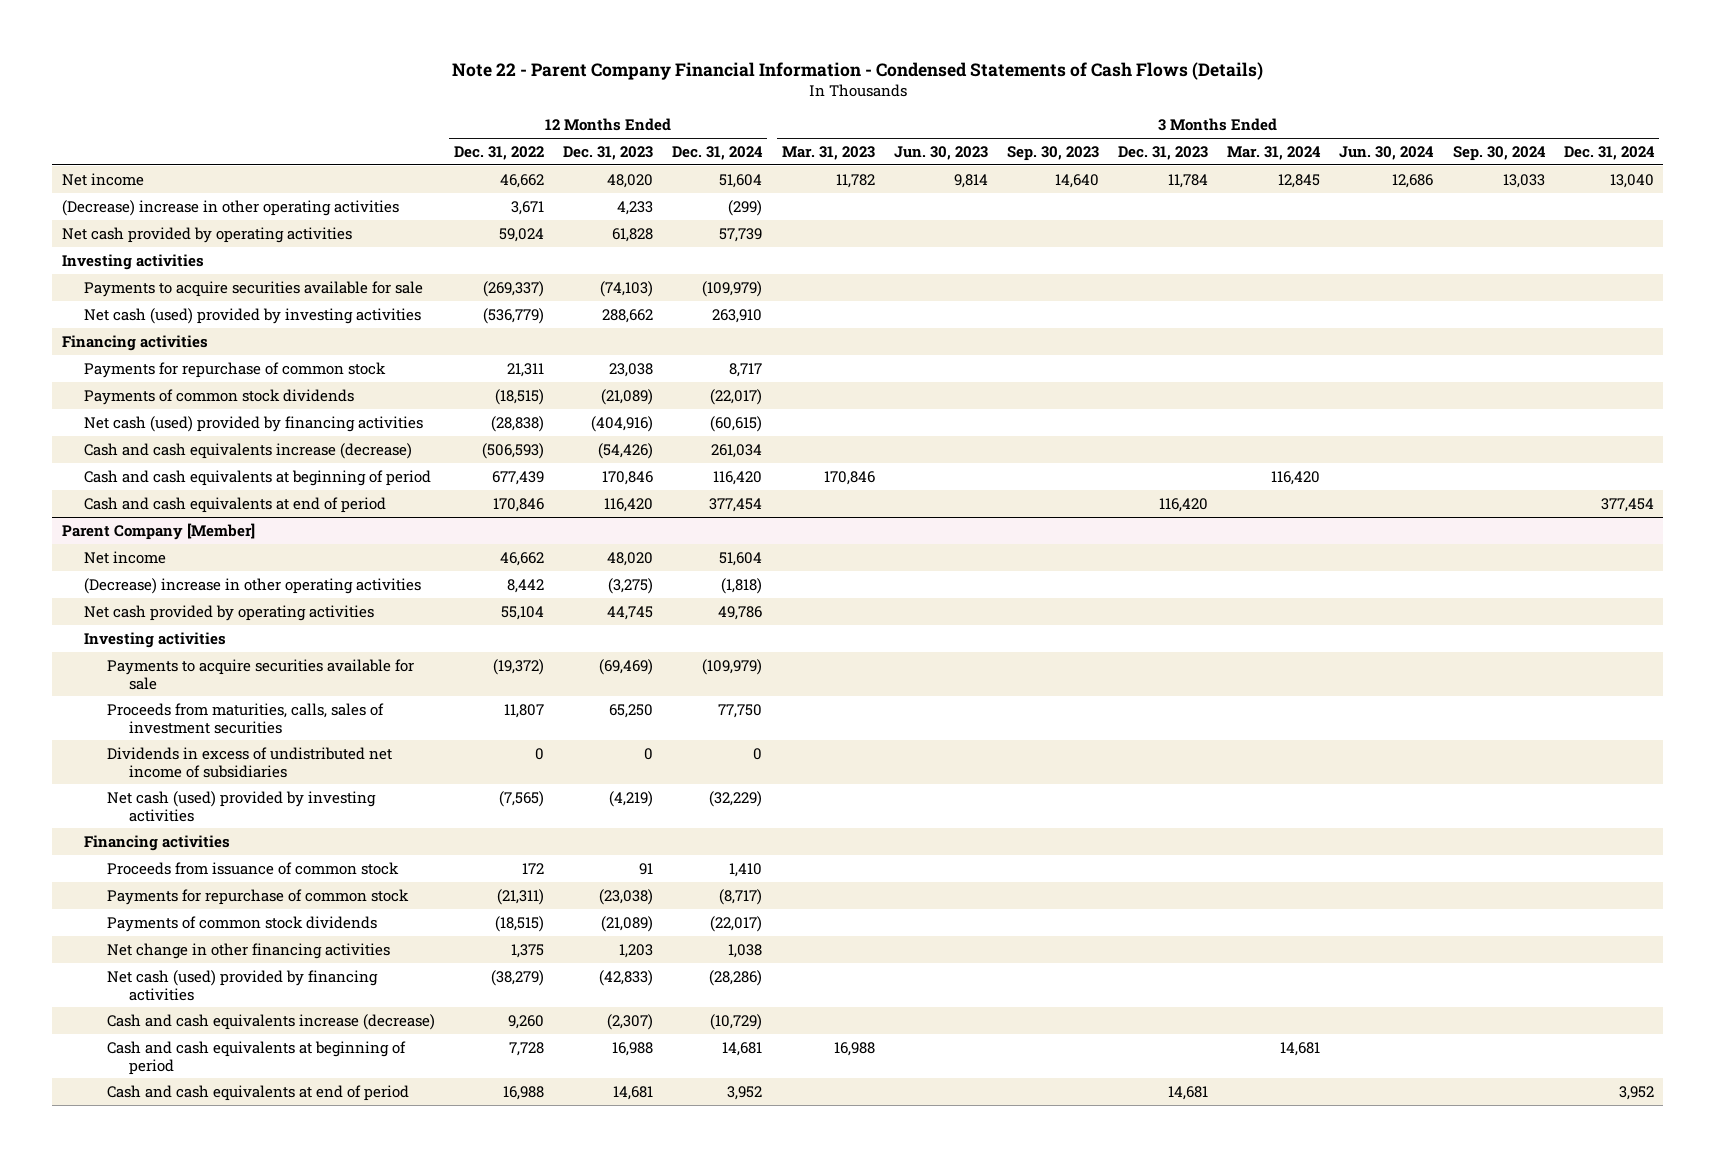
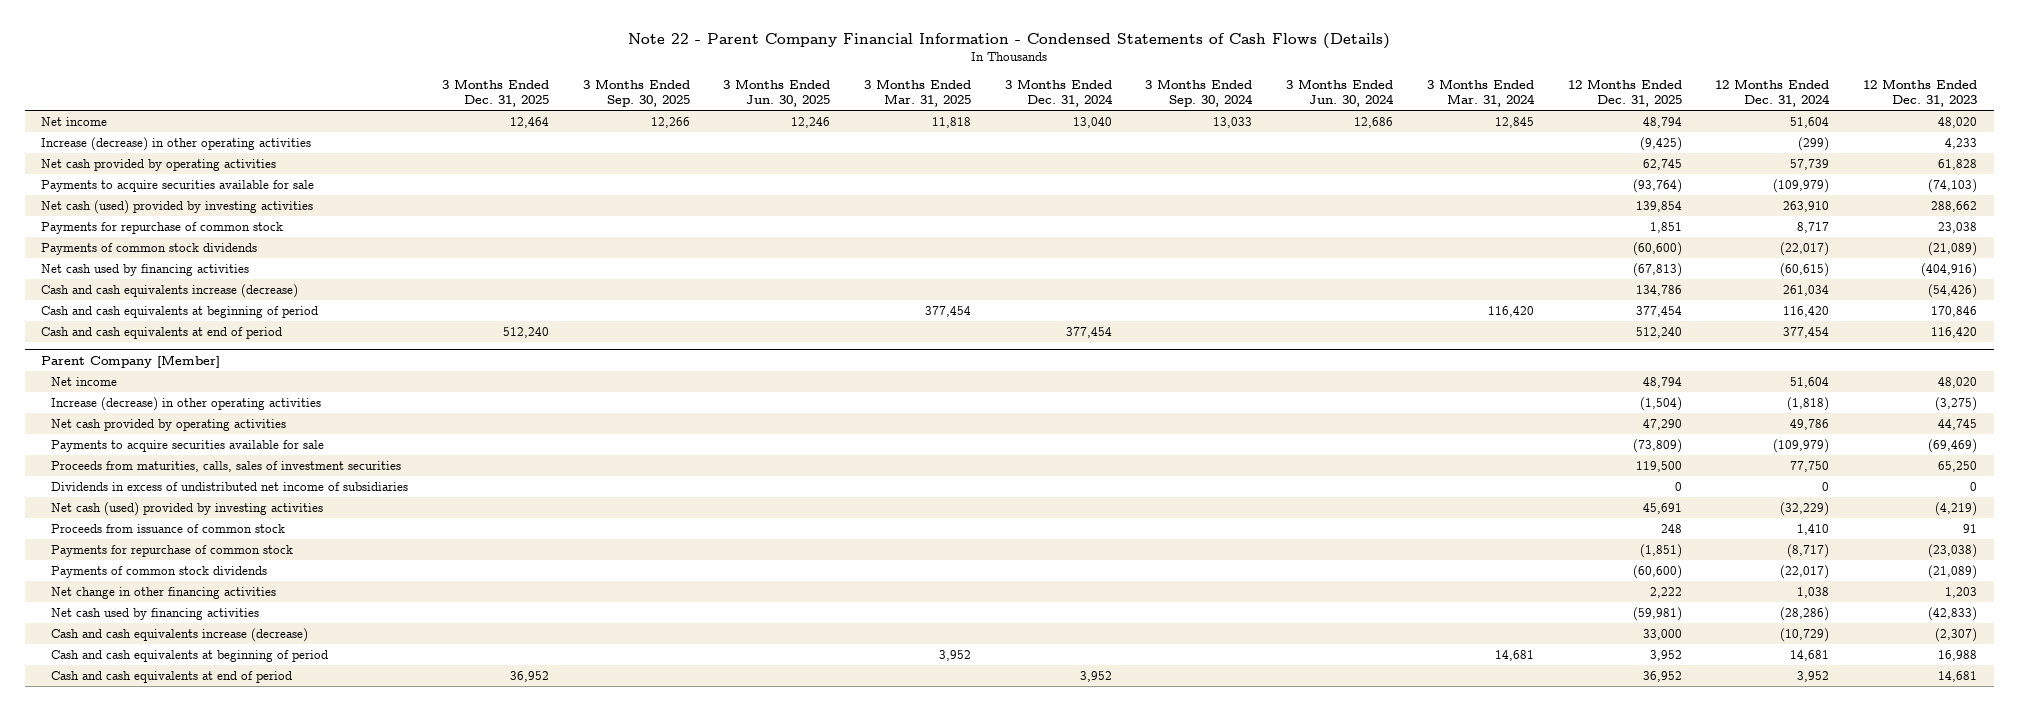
[454,145,545,160] Dec. 31, 2022 -> none
[781,145,875,160] Mar. 31, 2023 -> none
[893,145,988,160] Jun. 30, 2023 -> none
[1006,145,1099,161] Sep. 30, 2023 -> none
[1118,145,1209,160] Dec. 31, 2023 -> none
none -> [441,78,549,107] 3 Months Ended Dec. 31, 2025
none -> [582,78,690,107] 3 Months Ended Sep. 30, 2025
none -> [723,78,831,107] 3 Months Ended Jun. 30, 2025
none -> [864,78,972,107] 3 Months Ended Mar. 31, 2025
none -> [1567,78,1682,107] 12 Months Ended Dec. 31, 2025
[61,199,399,216] (Decrease) increase in other operating activities -> [41,137,312,152] Increase (decrease) in other operating activities
[61,253,204,270] Investing activities -> none
[61,334,208,351] Financing activities -> none
[84,415,424,432] Net cash (used) provided by financing activities -> [41,264,250,277] Net cash used by financing activities
[84,577,422,594] (Decrease) increase in other operating activities -> [51,397,322,412] Increase (decrease) in other operating activities
[84,631,227,648] Investing activities -> none
[84,834,231,851] Financing activities -> none
[106,969,378,1001] Net cash (used) provided by financing activities -> [51,608,260,621] Net cash used by financing activities

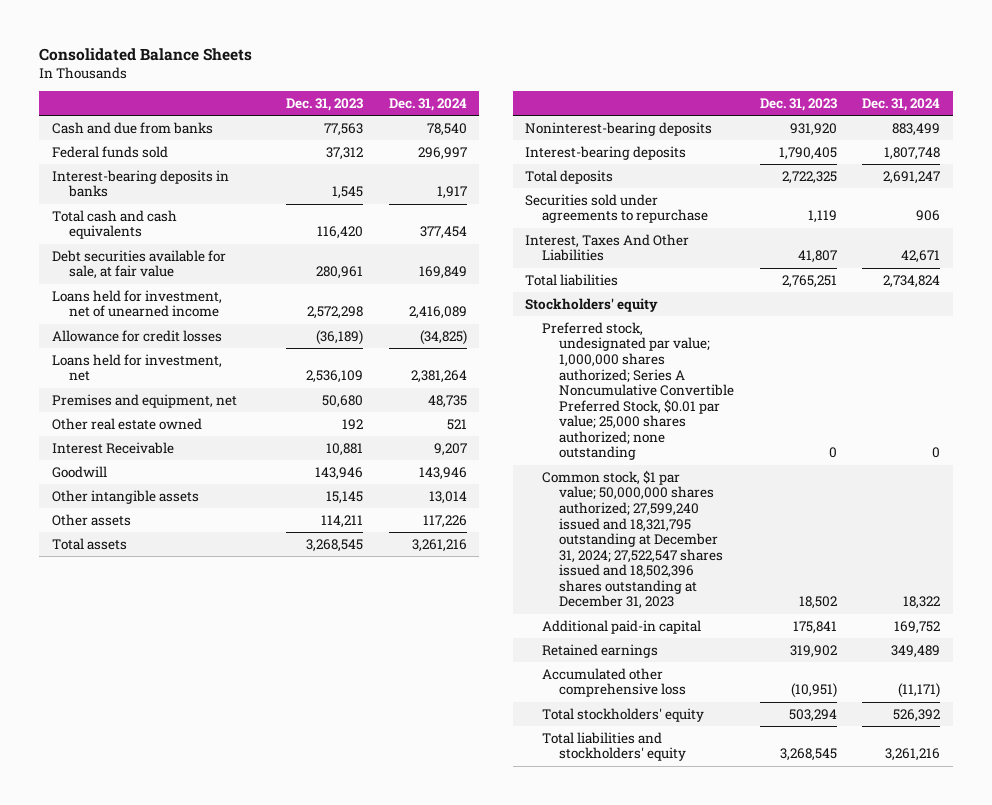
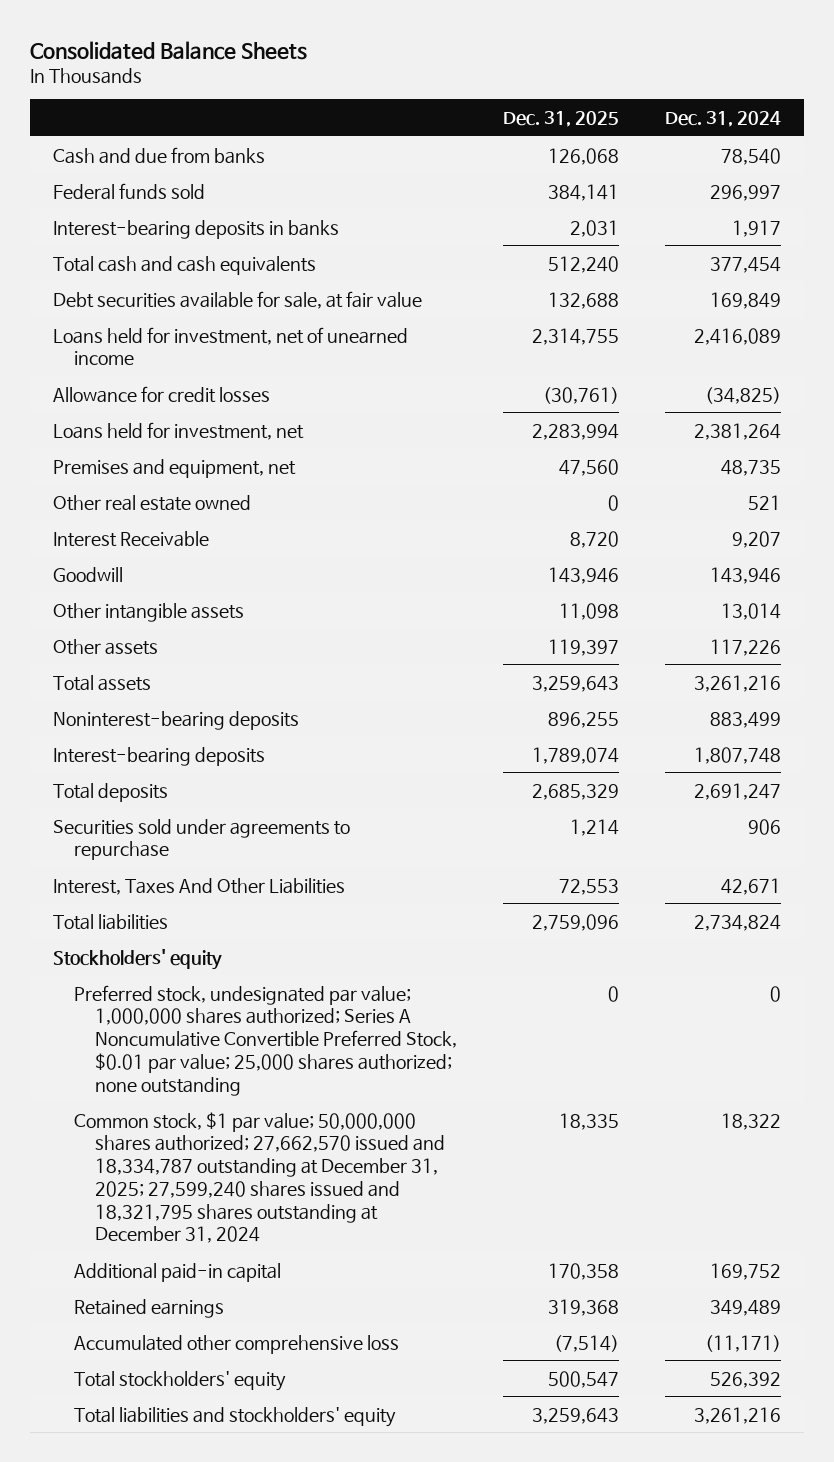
[286,98,364,112] Dec. 31, 2023 -> none
none -> [502,111,619,128] Dec. 31, 2025
[542,469,724,610] Common stock, $1 par value; 50,000,000 shares authorized; 27,599,240 issued and 18,321,795 outstanding at December 31, 2024; 27,522,547 shares issued and 18,502,396 shares outstanding at December 31, 2023 -> [73,1111,445,1244] Common stock, $1 par value; 50,000,000 shares authorized; 27,662,570 issued and 18,334,787 outstanding at December 31, 2025; 27,599,240 shares issued and 18,321,795 shares outstanding at December 31, 2024

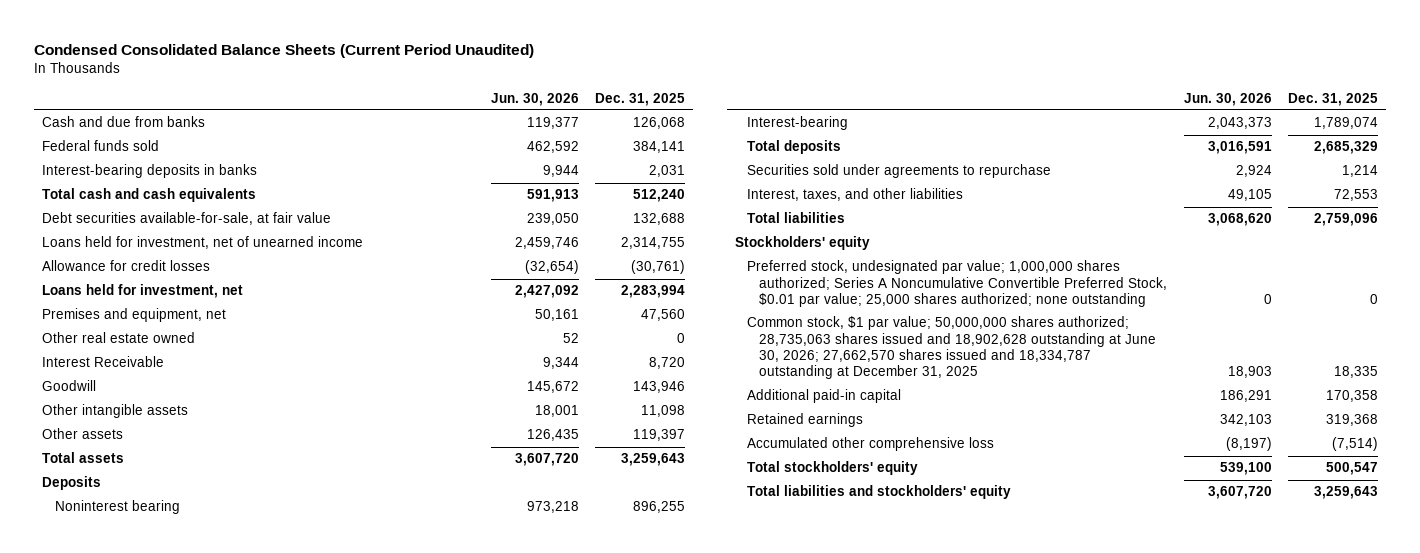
[30,40,308,60] Consolidated Balance Sheets -> [34,43,535,58] Condensed Consolidated Balance Sheets (Current Period Unaudited)
[664,111,781,128] Dec. 31, 2024 -> none
none -> [491,92,580,106] Jun. 30, 2026
[53,290,423,309] Debt securities available for sale, at fair value -> [42,212,332,226] Debt securities available-for-sale, at fair value
none -> [42,476,102,491] Deposits
[53,710,300,730] Noninterest-bearing deposits -> [54,500,180,515] Noninterest bearing
[53,746,266,766] Interest-bearing deposits -> [747,116,849,131] Interest-bearing
[53,877,346,895] Interest, Taxes And Other Liabilities -> [747,188,964,202] Interest, taxes, and other liabilities
[73,1111,445,1244] Common stock, $1 par value; 50,000,000 shares authorized; 27,662,570 issued and 18,334,787 outstanding at December 31, 2025; 27,599,240 shares issued and 18,321,795 shares outstanding at December 31, 2024 -> [747,316,1157,380] Common stock, $1 par value; 50,000,000 shares authorized; 28,735,063 shares issued and 18,902,628 outstanding at June 30, 2026; 27,662,570 shares issued and 18,334,787 outstanding at December 31, 2025

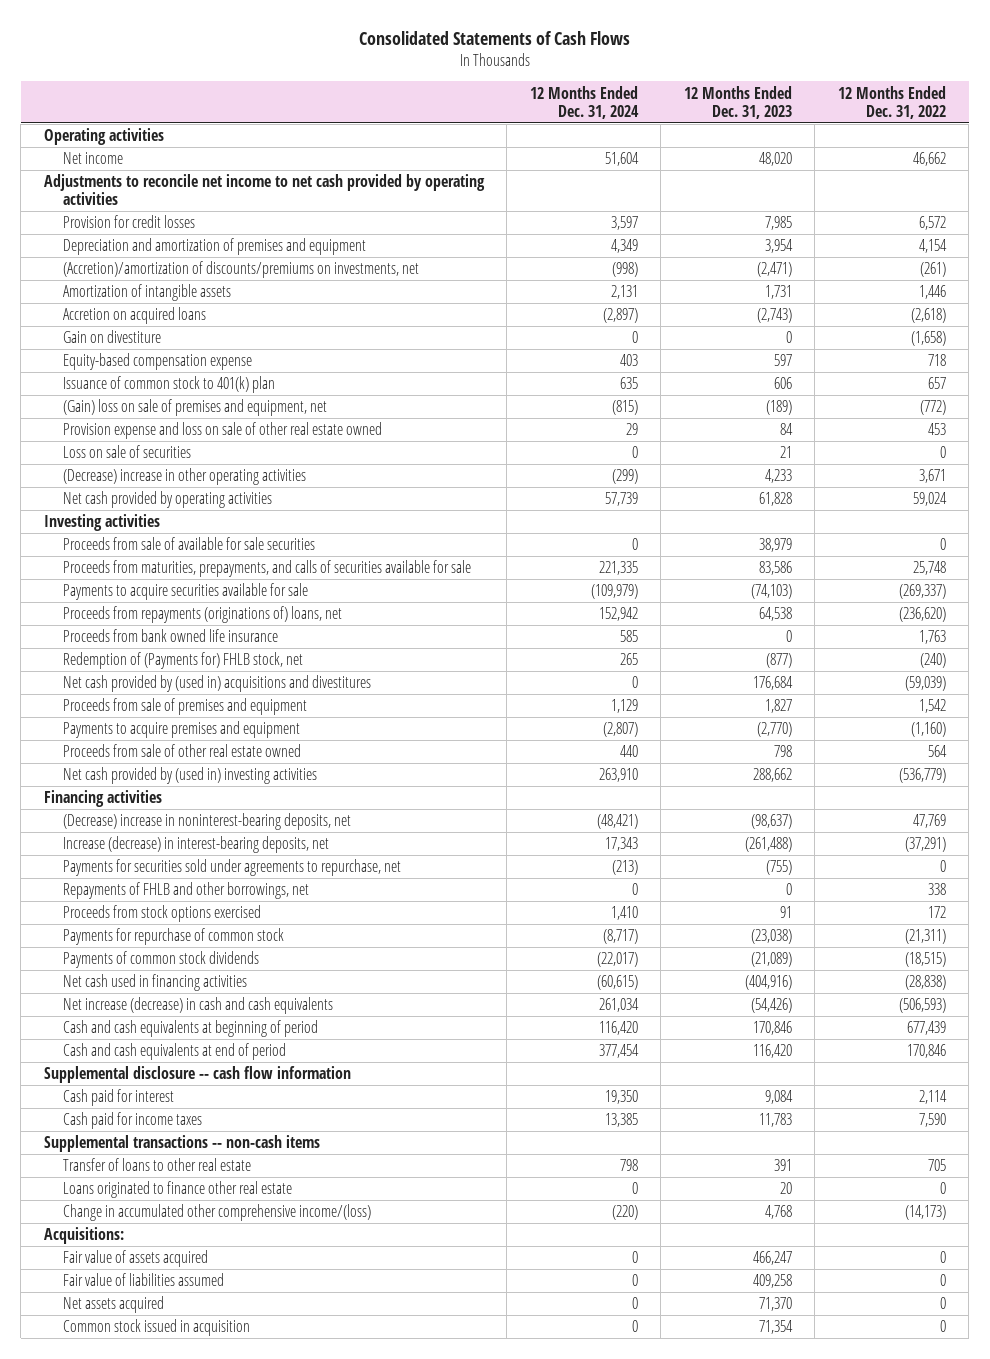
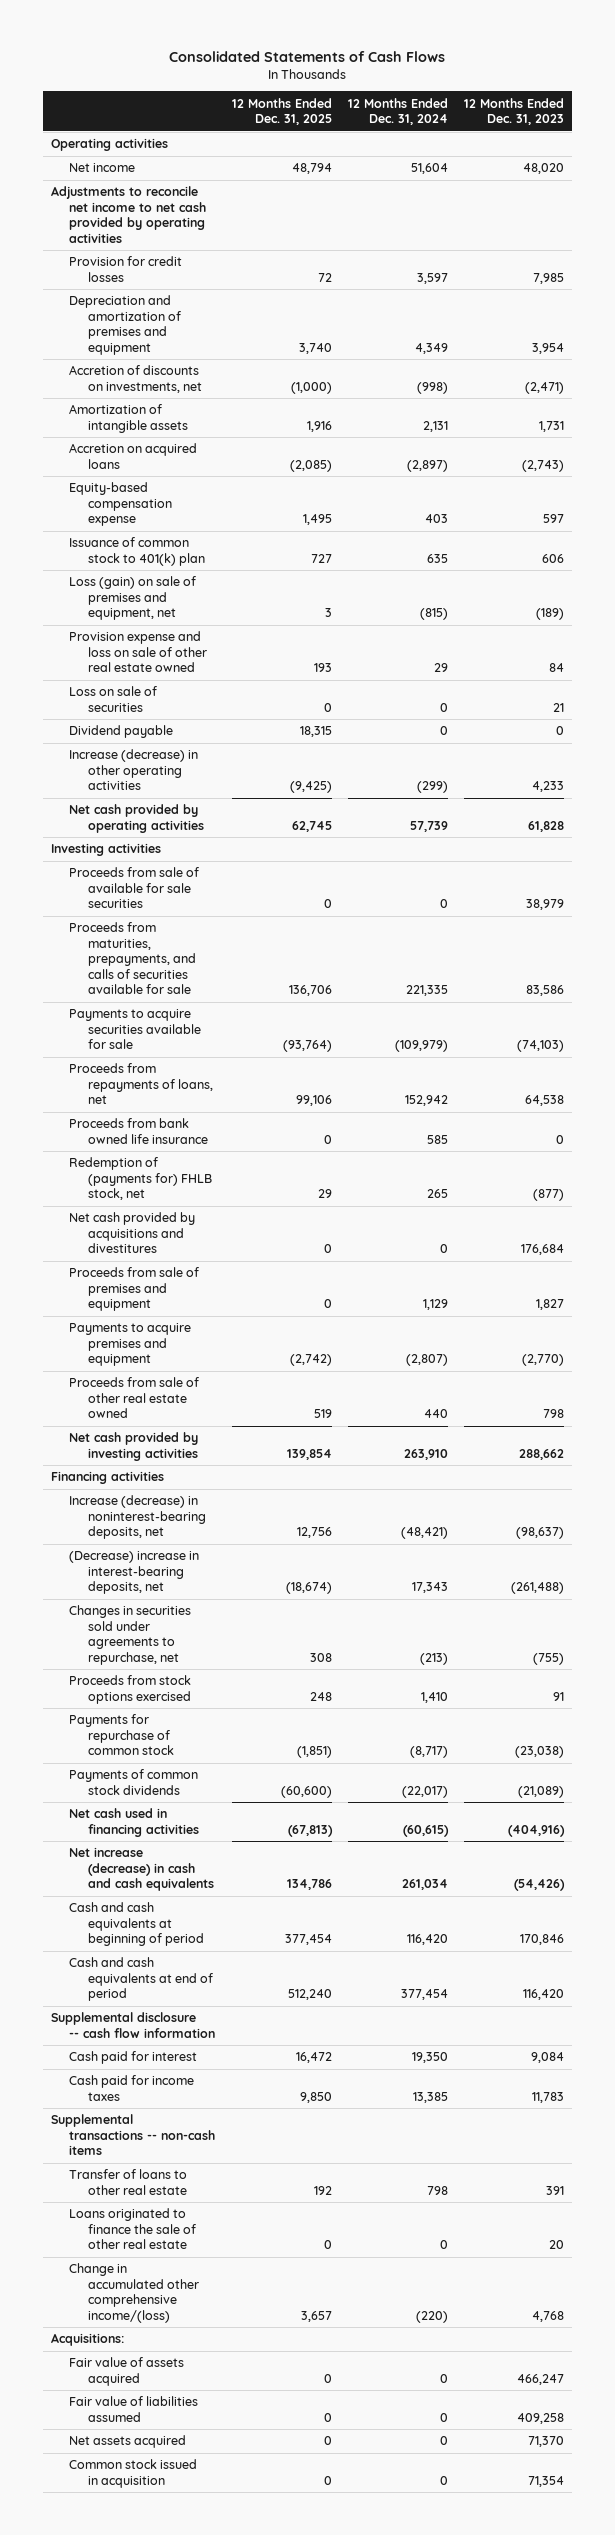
[837,85,946,119] 12 Months Ended Dec. 31, 2022 -> none
none -> [231,97,332,126] 12 Months Ended Dec. 31, 2025
[62,261,419,279] (Accretion)/amortization of discounts/premiums on investments, net -> [69,365,202,393] Accretion of discounts on investments, net
[62,330,161,344] Gain on divestiture -> none
[62,399,327,417] (Gain) loss on sale of premises and equipment, net -> [69,576,197,621] Loss (gain) on sale of premises and equipment, net
none -> [69,725,174,739] Dividend payable
[62,468,306,486] (Decrease) increase in other operating activities -> [69,749,199,791] Increase (decrease) in other operating activities
[62,606,342,624] Proceeds from repayments (originations of) loans, net -> [69,1063,213,1105] Proceeds from repayments of loans, net
[62,652,303,670] Redemption of (Payments for) FHLB stock, net -> [69,1157,212,1201] Redemption of (payments for) FHLB stock, net
[62,675,371,693] Net cash provided by (used in) acquisitions and divestitures -> [69,1212,196,1254] Net cash provided by acquisitions and divestitures
[62,767,317,785] Net cash provided by (used in) investing activities -> [69,1432,199,1461] Net cash provided by investing activities
[62,882,309,900] Repayments of FHLB and other borrowings, net -> none
[62,813,351,831] (Decrease) increase in noninterest-bearing deposits, net -> [69,1495,206,1540] Increase (decrease) in noninterest-bearing deposits, net
[62,836,329,854] Increase (decrease) in interest-bearing deposits, net -> [69,1551,200,1595] (Decrease) increase in interest-bearing deposits, net
[62,859,401,877] Payments for securities sold under agreements to repurchase, net -> [69,1605,192,1665] Changes in securities sold under agreements to repurchase, net
[62,1181,292,1199] Loans originated to finance other real estate -> [69,2208,196,2250] Loans originated to finance the sale of other real estate

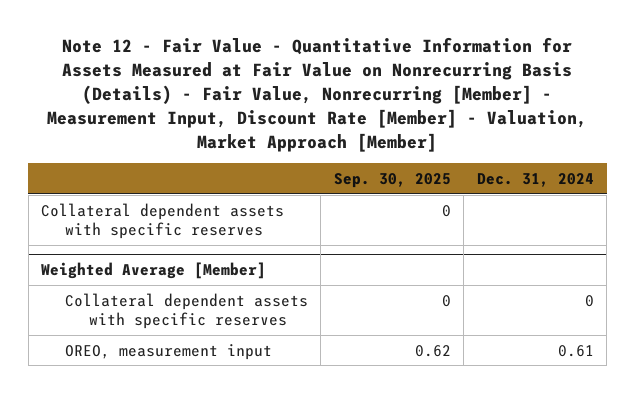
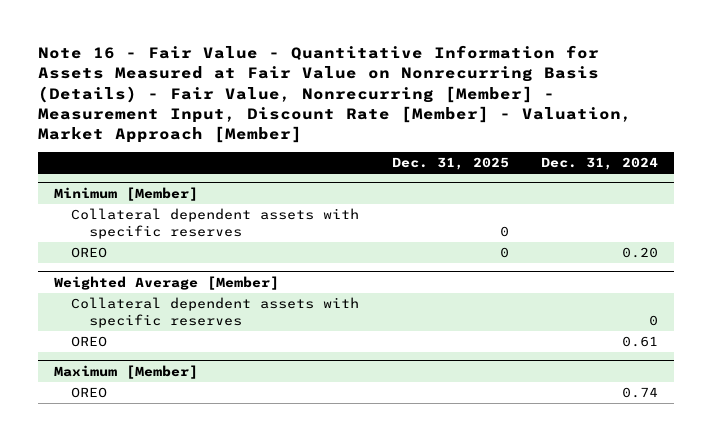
[47,37,588,152] Note 12 - Fair Value - Quantitative Information for Assets Measured at Fair Value on Nonrecurring Basis (Details) - Fair Value, Nonrecurring [Member] - Measurement Input, Discount Rate [Member] - Valuation, Market Approach [Member] -> [37,44,632,144] Note 16 - Fair Value - Quantitative Information for Assets Measured at Fair Value on Nonrecurring Basis (Details) - Fair Value, Nonrecurring [Member] - Measurement Input, Discount Rate [Member] - Valuation, Market Approach [Member]
[333,172,451,188] Sep. 30, 2025 -> none
none -> [391,157,509,171] Dec. 31, 2025
none -> [53,186,198,201] Minimum [Member]
none -> [71,247,108,259] OREO
[64,343,272,360] OREO, measurement input -> [71,336,108,348] OREO
none -> [53,364,198,379] Maximum [Member]
none -> [71,387,108,399] OREO

